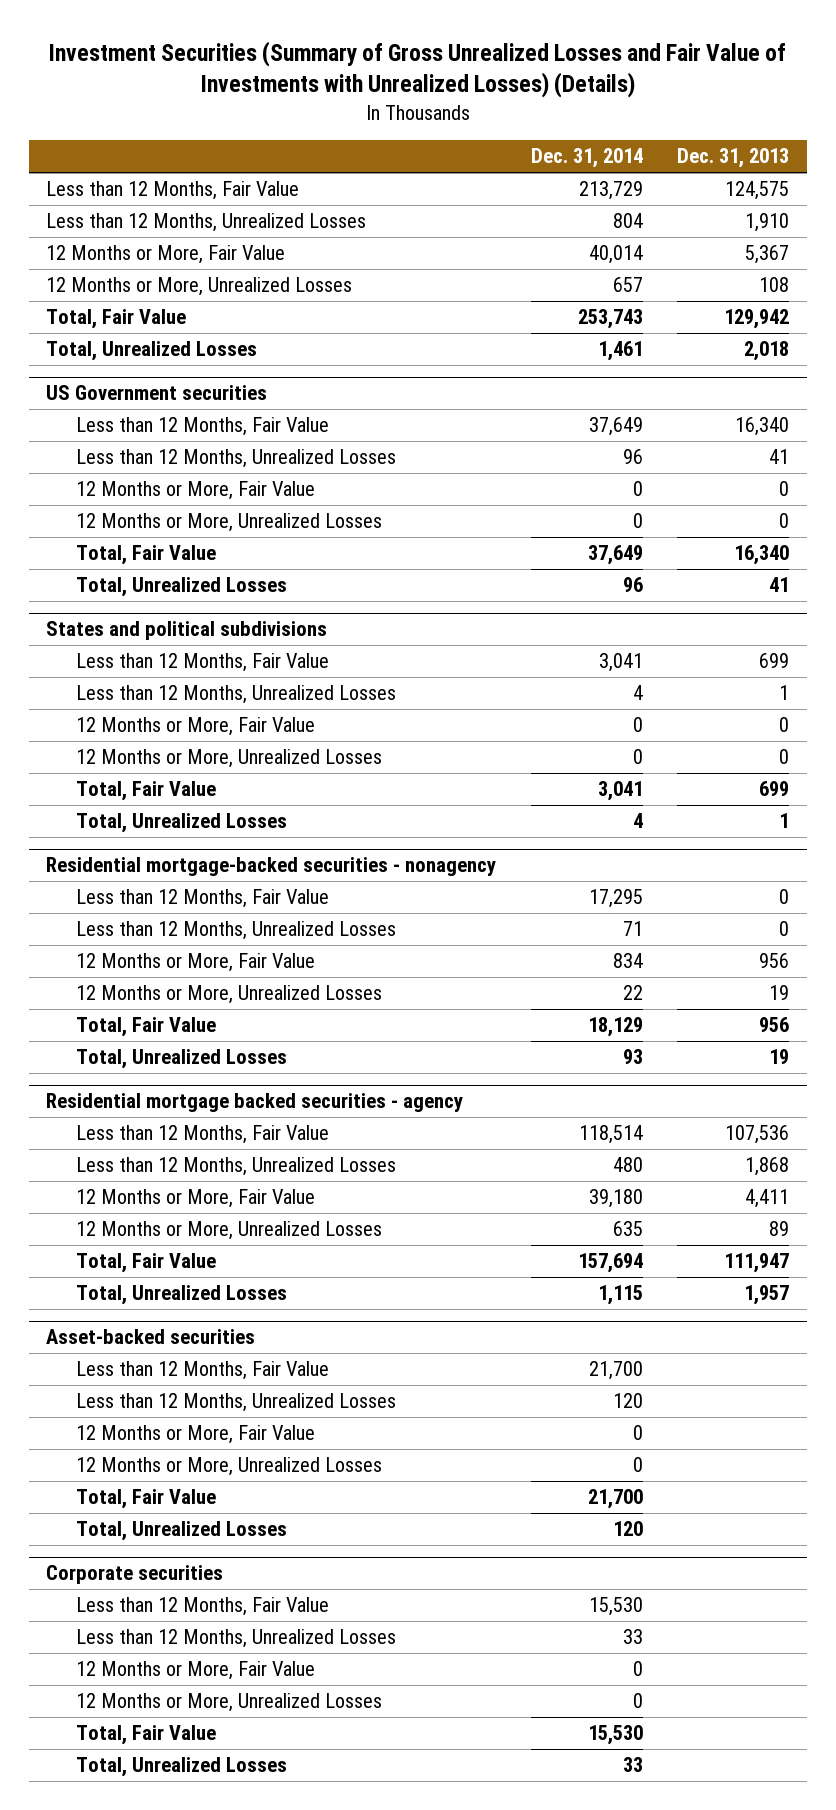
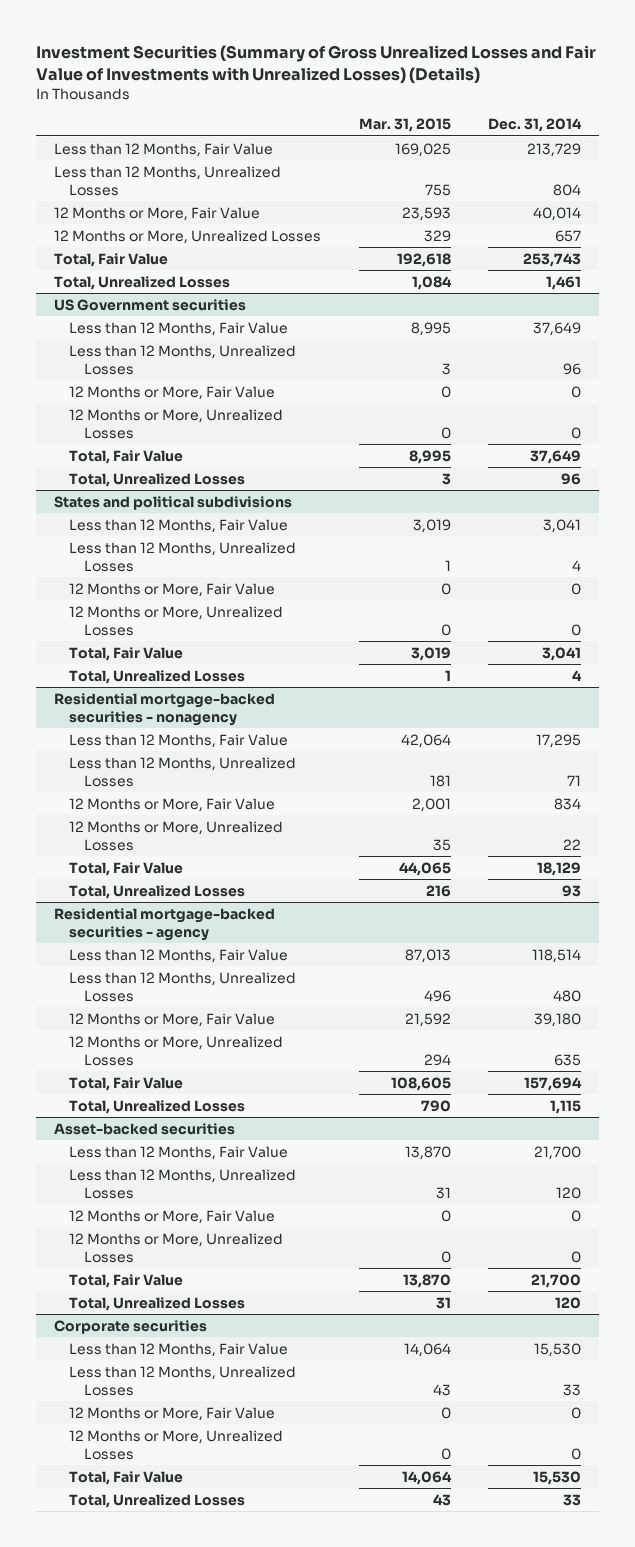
[677,148,790,169] Dec. 31, 2013 -> none
none -> [358,118,451,133] Mar. 31, 2015
[46,1093,464,1113] Residential mortgage backed securities - agency -> [54,907,276,941] Residential mortgage-backed securities - agency

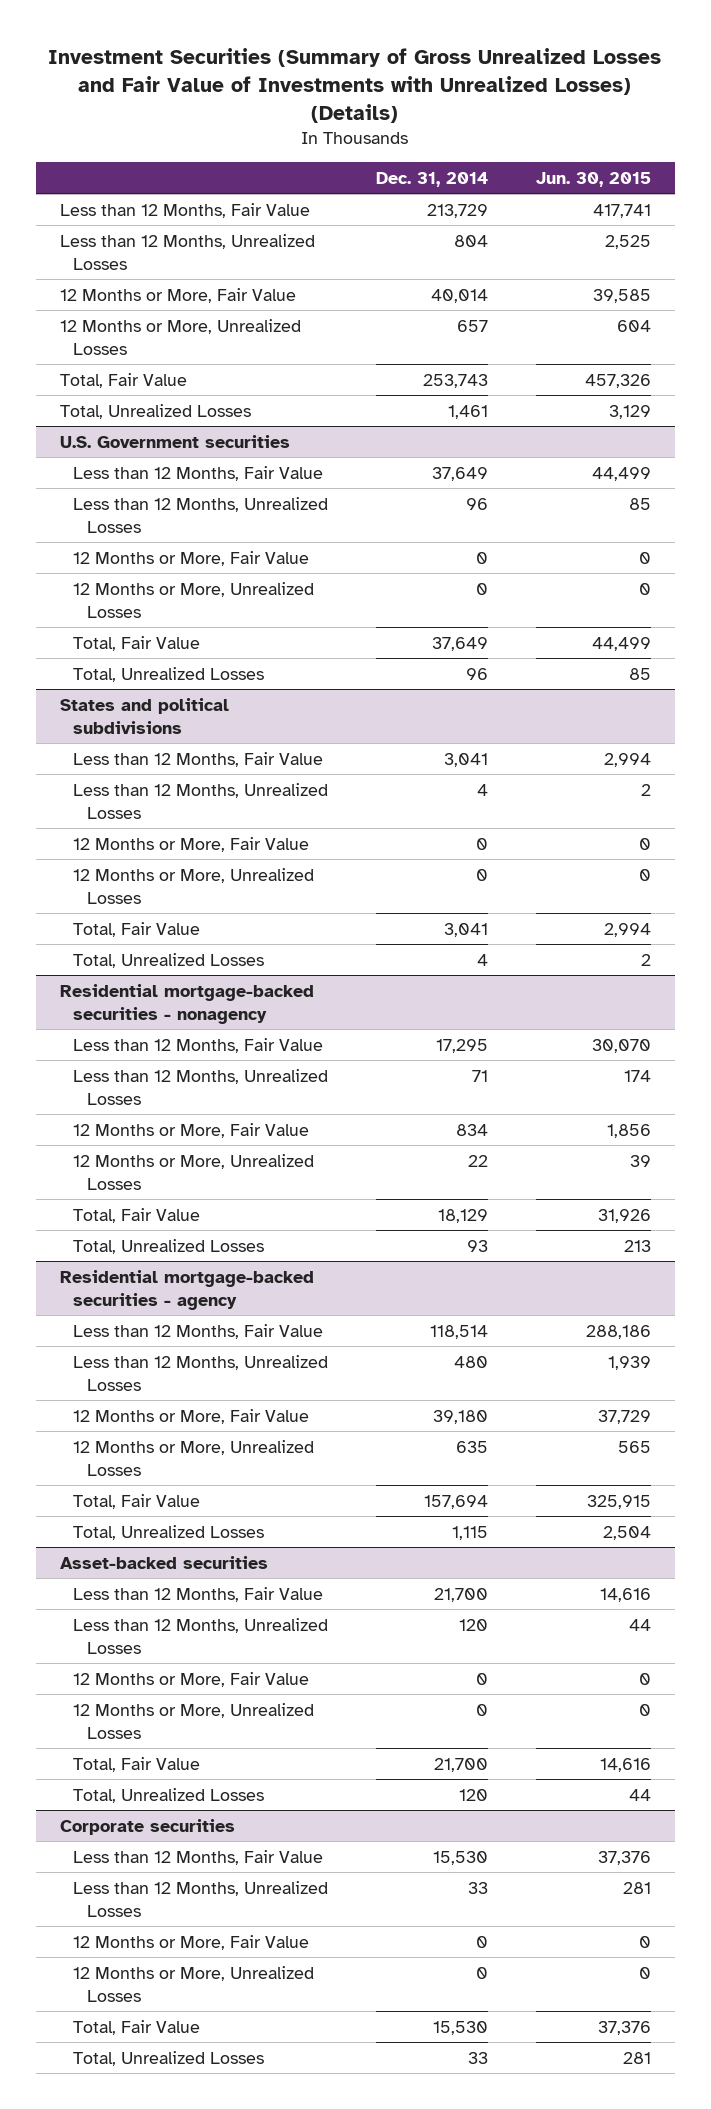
[358,118,451,133] Mar. 31, 2015 -> none
none -> [535,172,651,188] Jun. 30, 2015
[54,298,247,311] US Government securities -> [60,434,291,448] U.S. Government securities

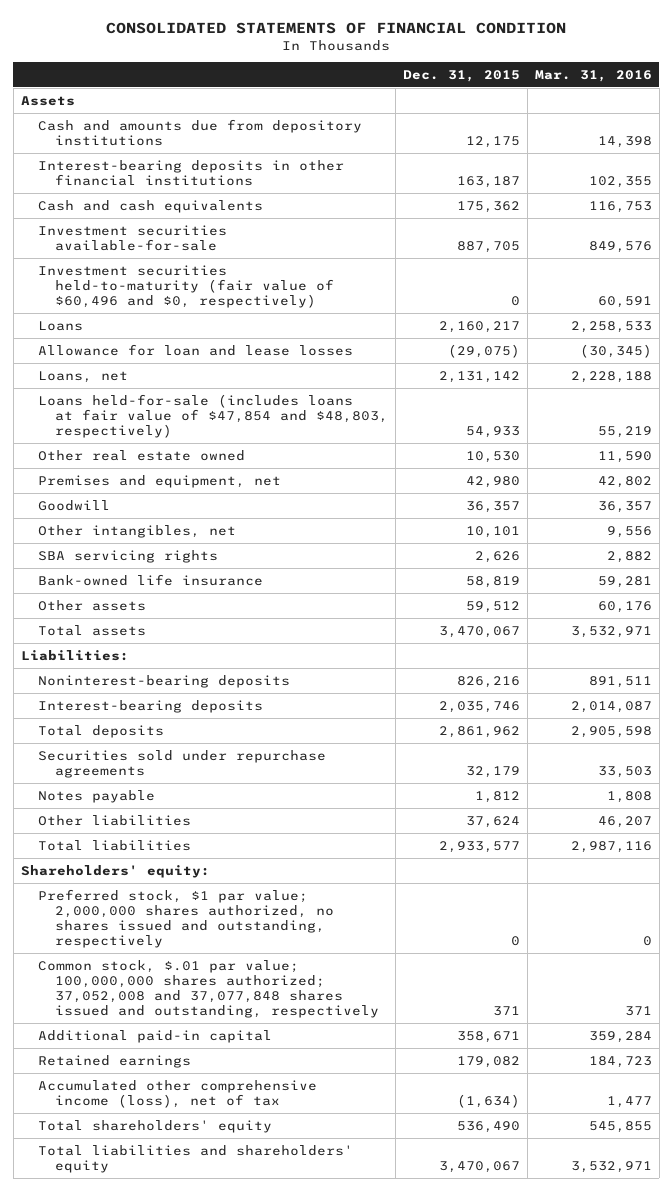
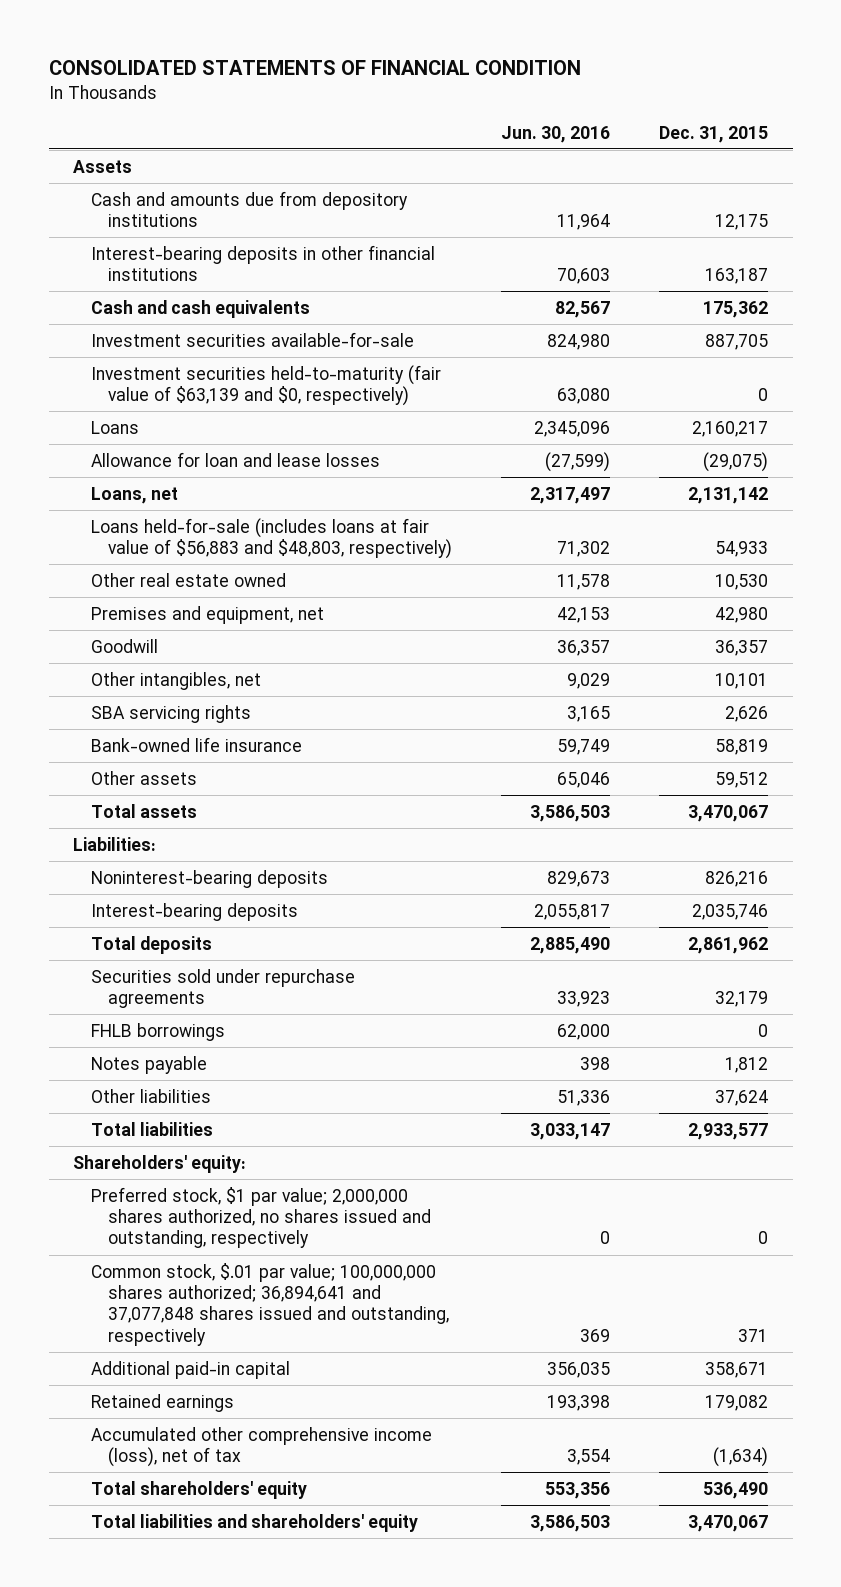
[534,69,652,82] Mar. 31, 2016 -> none
none -> [501,125,611,143] Jun. 30, 2016
[37,264,334,308] Investment securities held-to-maturity (fair value of $60,496 and $0, respectively) -> [90,364,441,406] Investment securities held-to-maturity (fair value of $63,139 and $0, respectively)
[37,393,388,438] Loans held-for-sale (includes loans at fair value of $47,854 and $48,803, respectively) -> [90,517,452,559] Loans held-for-sale (includes loans at fair value of $56,883 and $48,803, respectively)
none -> [90,1022,225,1041] FHLB borrowings
[37,959,379,1019] Common stock, $.01 par value; 100,000,000 shares authorized; 37,052,008 and 37,077,848 shares issued and outstanding, respectively -> [90,1262,449,1346] Common stock, $.01 par value; 100,000,000 shares authorized; 36,894,641 and 37,077,848 shares issued and outstanding, respectively

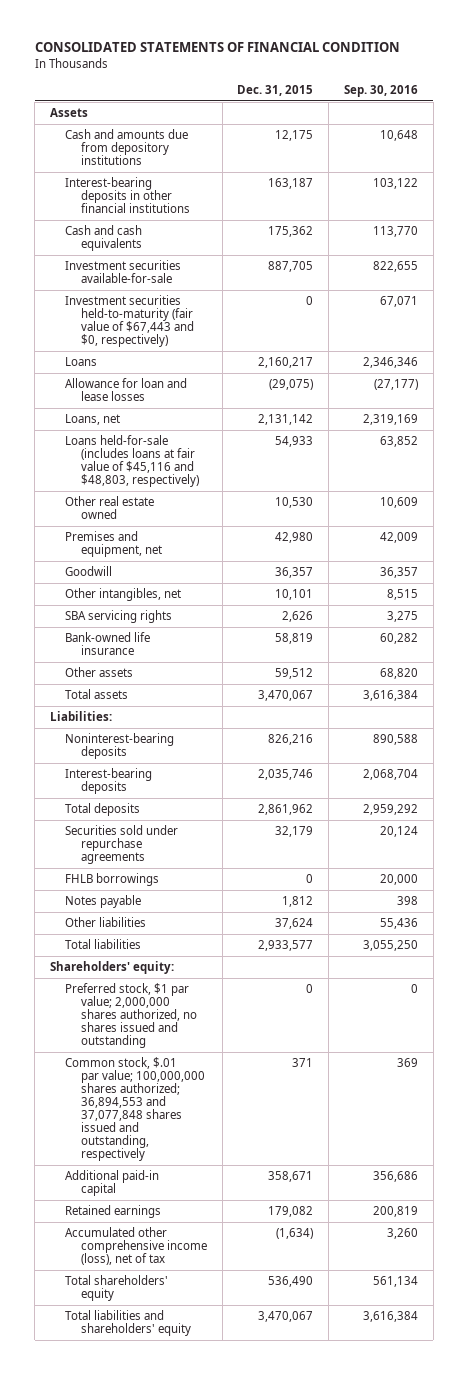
[501,125,611,143] Jun. 30, 2016 -> none
none -> [344,84,419,97] Sep. 30, 2016
[90,364,441,406] Investment securities held-to-maturity (fair value of $63,139 and $0, respectively) -> [65,294,194,348] Investment securities held-to-maturity (fair value of $67,443 and $0, respectively)
[90,517,452,559] Loans held-for-sale (includes loans at fair value of $56,883 and $48,803, respectively) -> [65,434,199,488] Loans held-for-sale (includes loans at fair value of $45,116 and $48,803, respectively)
[90,1186,431,1249] Preferred stock, $1 par value; 2,000,000 shares authorized, no shares issued and outstanding, respectively -> [65,982,197,1049] Preferred stock, $1 par value; 2,000,000 shares authorized, no shares issued and outstanding
[90,1262,449,1346] Common stock, $.01 par value; 100,000,000 shares authorized; 36,894,641 and 37,077,848 shares issued and outstanding, respectively -> [65,1056,205,1162] Common stock, $.01 par value; 100,000,000 shares authorized; 36,894,553 and 37,077,848 shares issued and outstanding, respectively

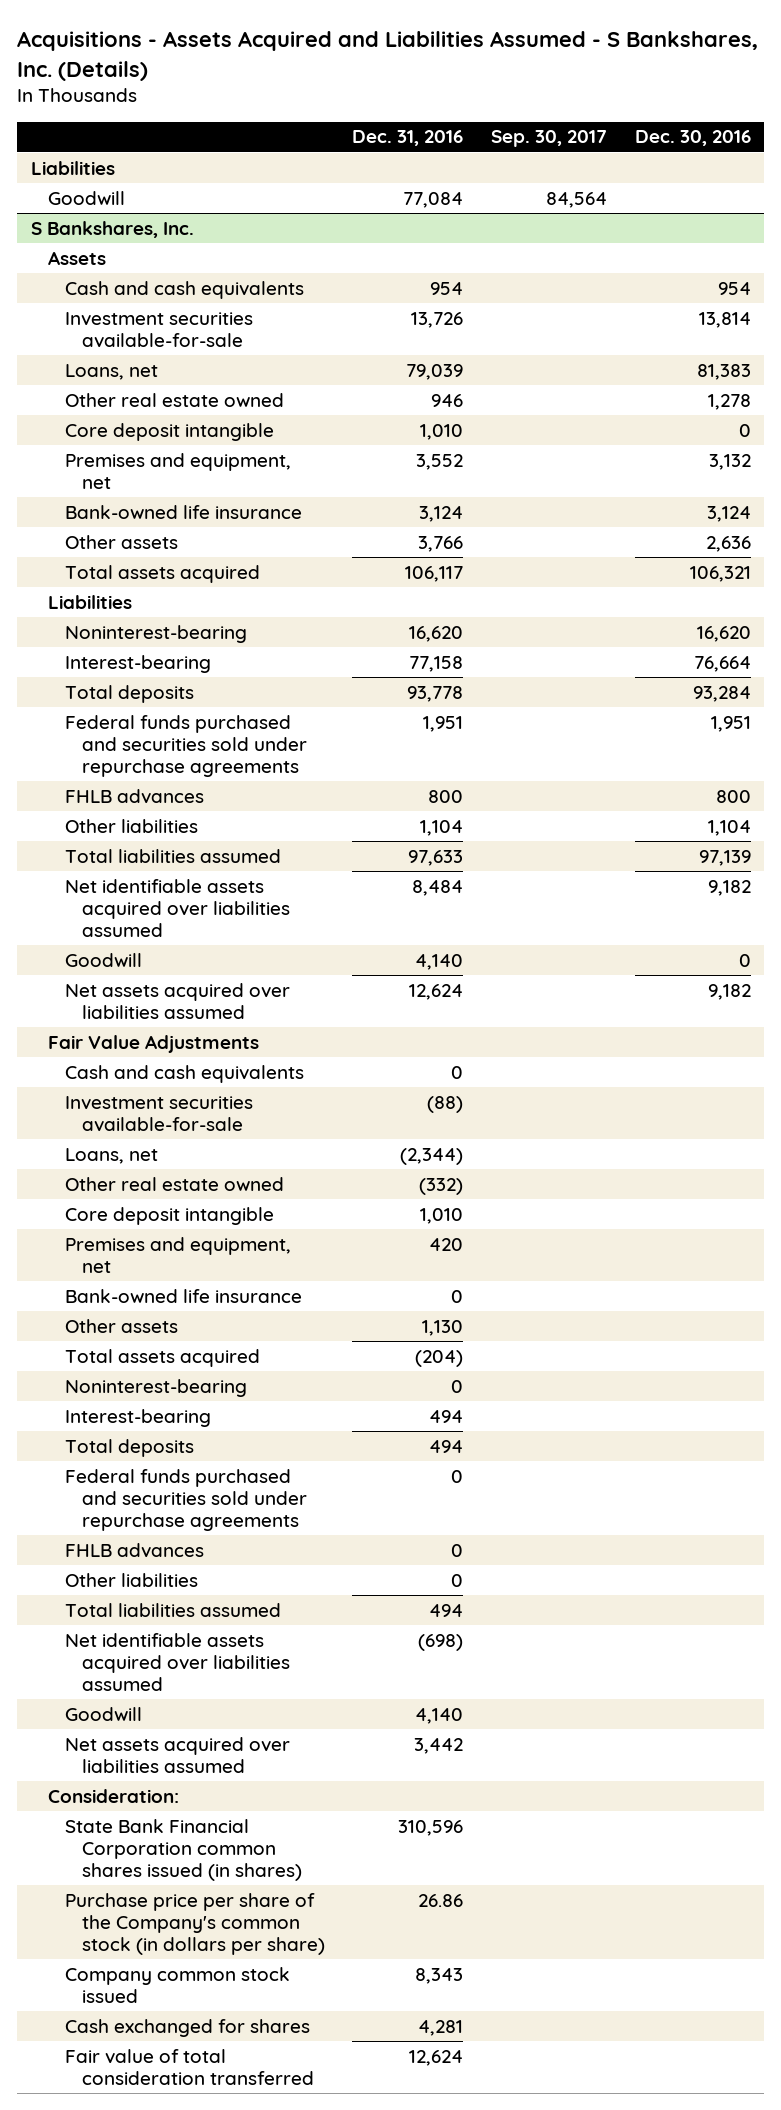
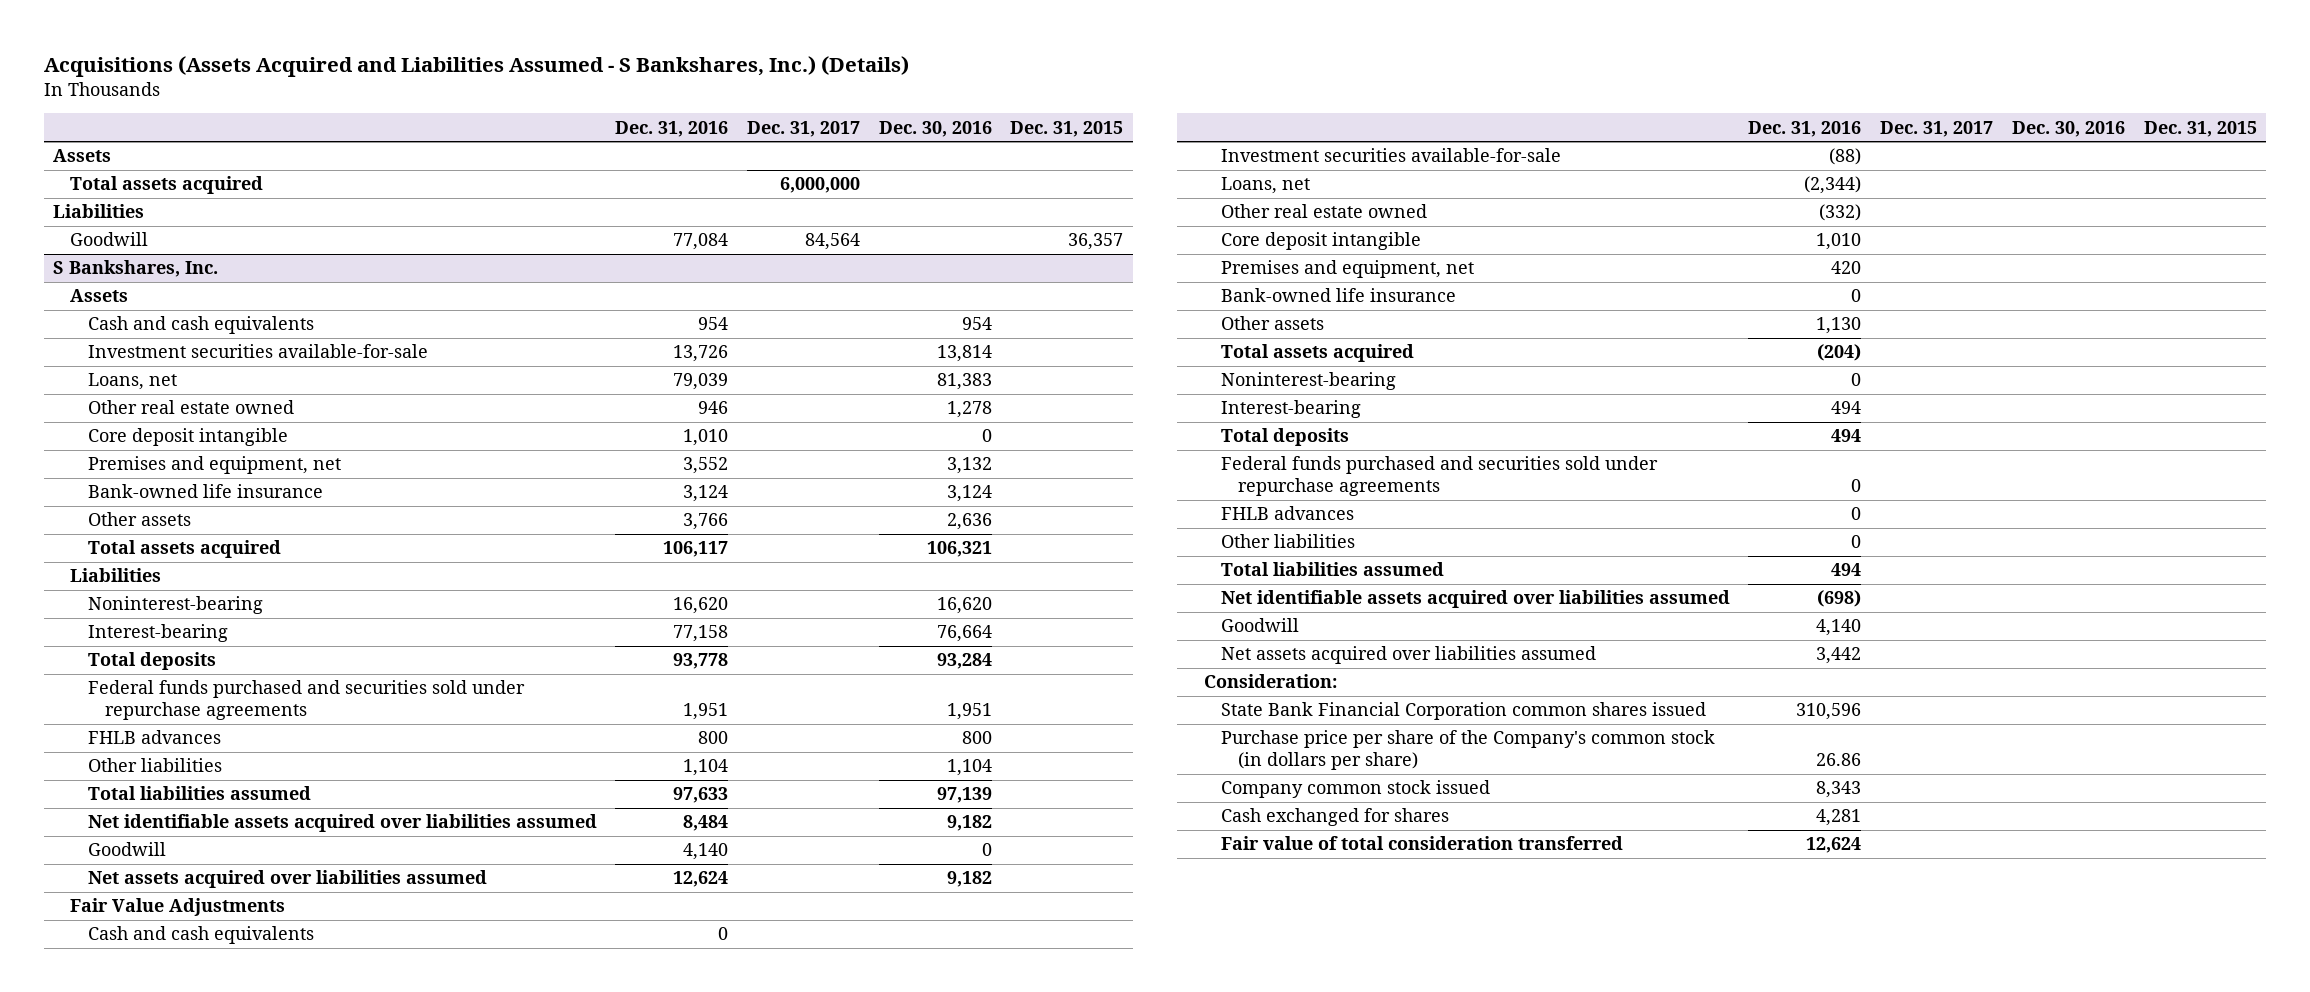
[16,30,758,81] Acquisitions - Assets Acquired and Liabilities Assumed - S Bankshares, Inc. (Details) -> [44,55,910,77] Acquisitions (Assets Acquired and Liabilities Assumed - S Bankshares, Inc.) (Details)
[491,130,608,148] Sep. 30, 2017 -> none
none -> [746,120,860,137] Dec. 31, 2017
none -> [1010,120,1124,137] Dec. 31, 2015
none -> [53,149,112,163] Assets
none -> [70,176,264,195] Total assets acquired
[64,1818,302,1882] State Bank Financial Corporation common shares issued (in shares) -> [1220,702,1706,721] State Bank Financial Corporation common shares issued

